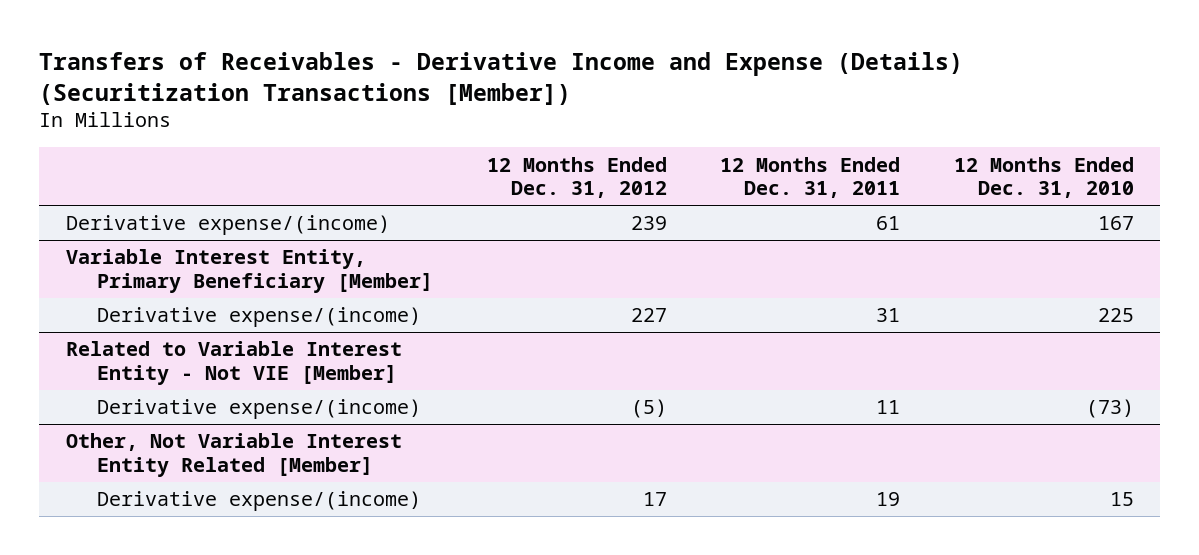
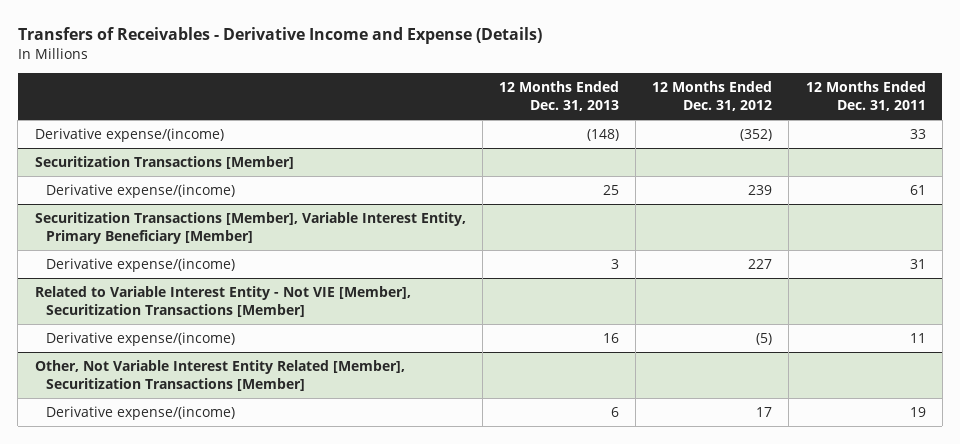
[38,51,963,105] Transfers of Receivables - Derivative Income and Expense (Details) (Securitization Transactions [Member]) -> [17,26,542,44] Transfers of Receivables - Derivative Income and Expense (Details)
[953,156,1134,199] 12 Months Ended Dec. 31, 2010 -> none
none -> [498,80,619,112] 12 Months Ended Dec. 31, 2013
none -> [34,127,224,142] Derivative expense/(income)
none -> [34,155,294,169] Securitization Transactions [Member]
[65,249,434,294] Variable Interest Entity, Primary Beneficiary [Member] -> [34,211,466,245] Securitization Transactions [Member], Variable Interest Entity, Primary Beneficiary [Member]
[65,341,402,386] Related to Variable Interest Entity - Not VIE [Member] -> [34,285,411,318] Related to Variable Interest Entity - Not VIE [Member], Securitization Transactions [Member]
[65,433,402,478] Other, Not Variable Interest Entity Related [Member] -> [34,359,405,392] Other, Not Variable Interest Entity Related [Member], Securitization Transactions [Member]

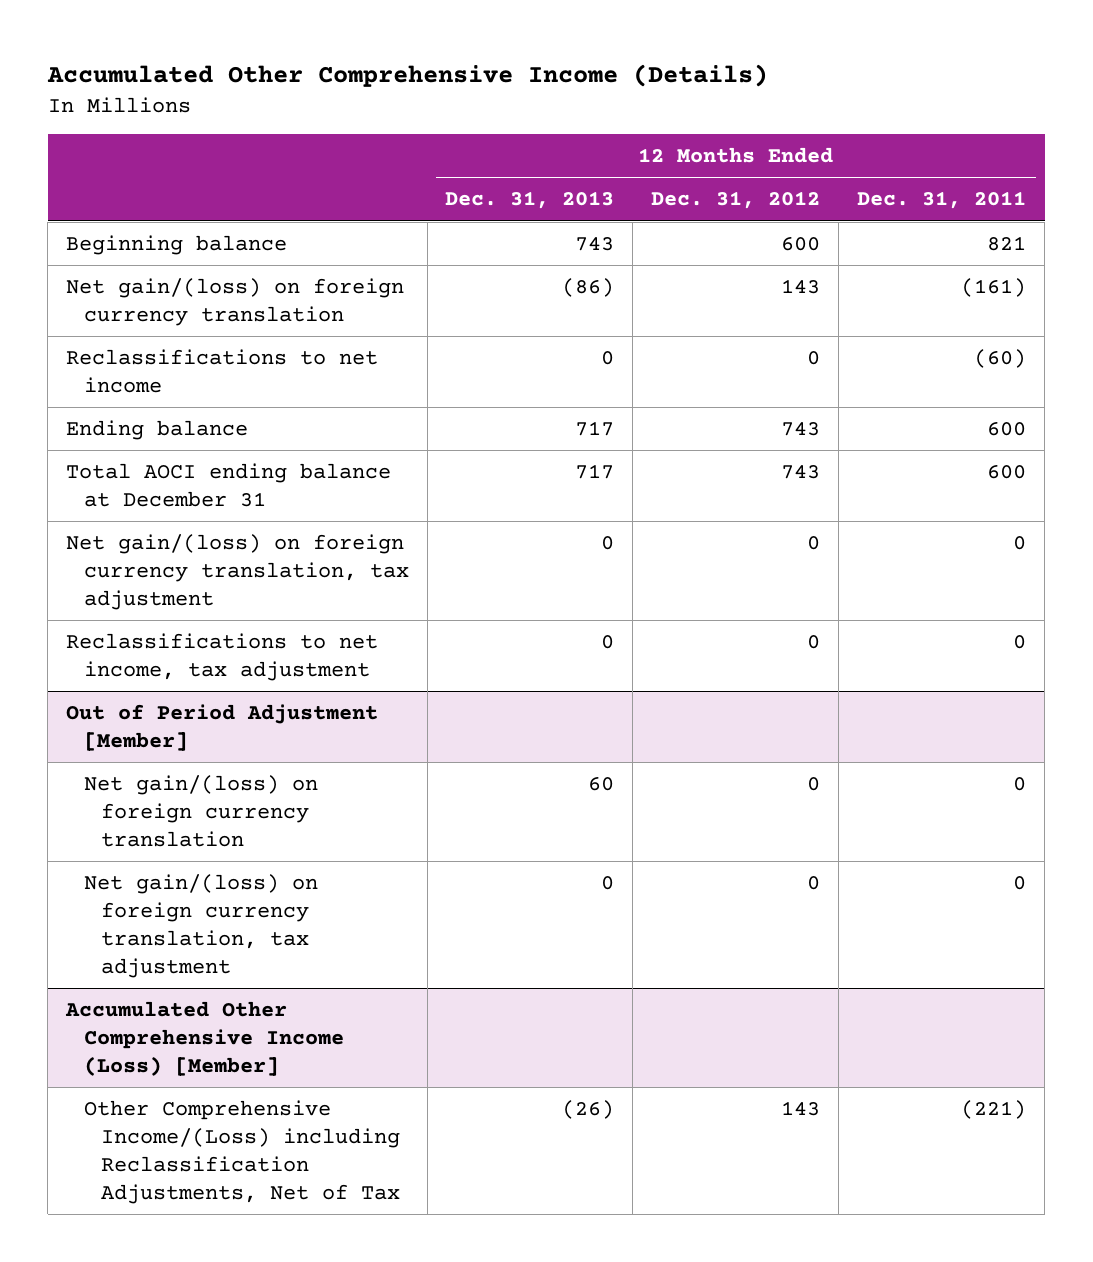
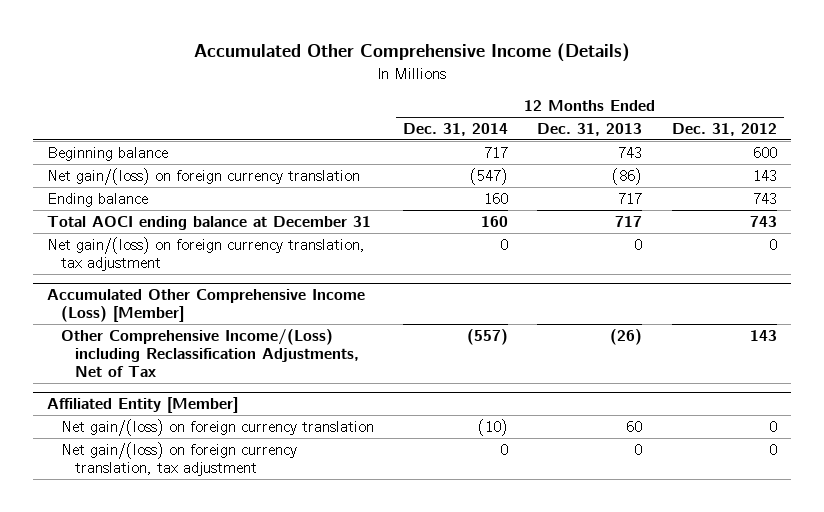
[857,191,1027,210] Dec. 31, 2011 -> none
none -> [403,122,509,136] Dec. 31, 2014
[66,349,379,394] Reclassifications to net income -> none
[66,633,379,682] Reclassifications to net income, tax adjustment -> none
[66,704,379,752] Out of Period Adjustment [Member] -> none
[83,775,318,847] Net gain/(loss) on foreign currency translation -> none
[83,874,318,978] Net gain/(loss) on foreign currency translation, tax adjustment -> none
none -> [47,396,239,413] Affiliated Entity [Member]
none -> [61,418,375,436] Net gain/(loss) on foreign currency translation
none -> [61,441,298,477] Net gain/(loss) on foreign currency translation, tax adjustment

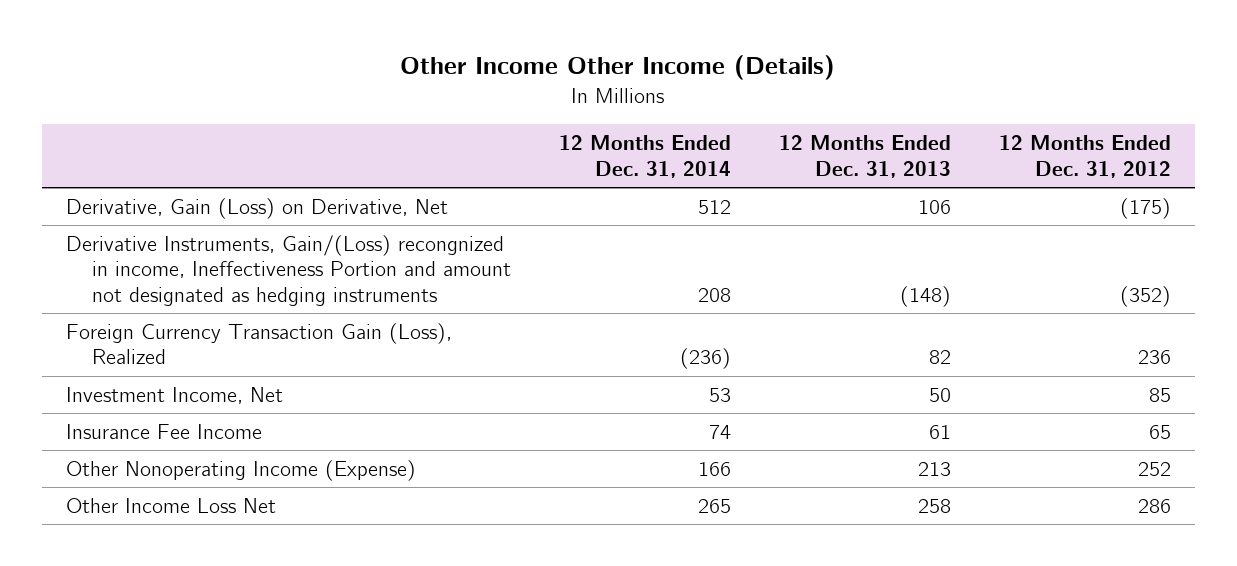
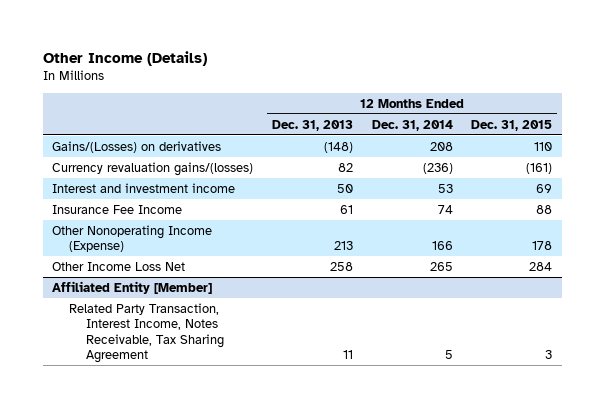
[400,55,836,81] Other Income Other Income (Details) -> [43,50,208,66] Other Income (Details)
[999,135,1172,178] 12 Months Ended Dec. 31, 2012 -> none
none -> [471,119,553,131] Dec. 31, 2015
[65,198,448,220] Derivative, Gain (Loss) on Derivative, Net -> none
[65,235,512,306] Derivative Instruments, Gain/(Loss) recongnized in income, Ineffectiveness Portion and amount not designated as hedging instruments -> [52,140,222,153] Gains/(Losses) on derivatives
[65,323,452,365] Foreign Currency Transaction Gain (Loss), Realized -> [52,161,254,176] Currency revaluation gains/(losses)
[65,387,283,405] Investment Income, Net -> [52,182,236,193] Interest and investment income
none -> [52,280,213,294] Affiliated Entity [Member]
none -> [69,302,224,364] Related Party Transaction, Interest Income, Notes Receivable, Tax Sharing Agreement

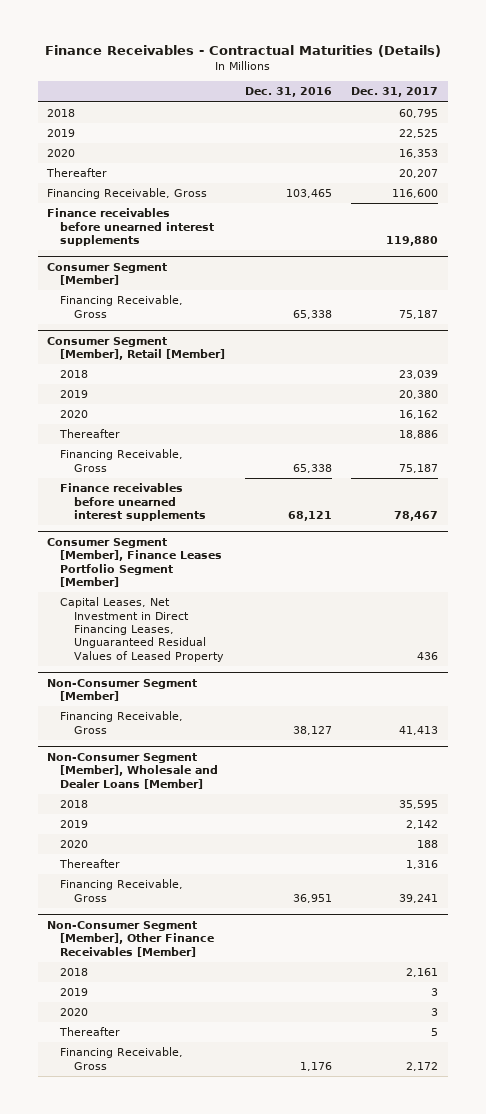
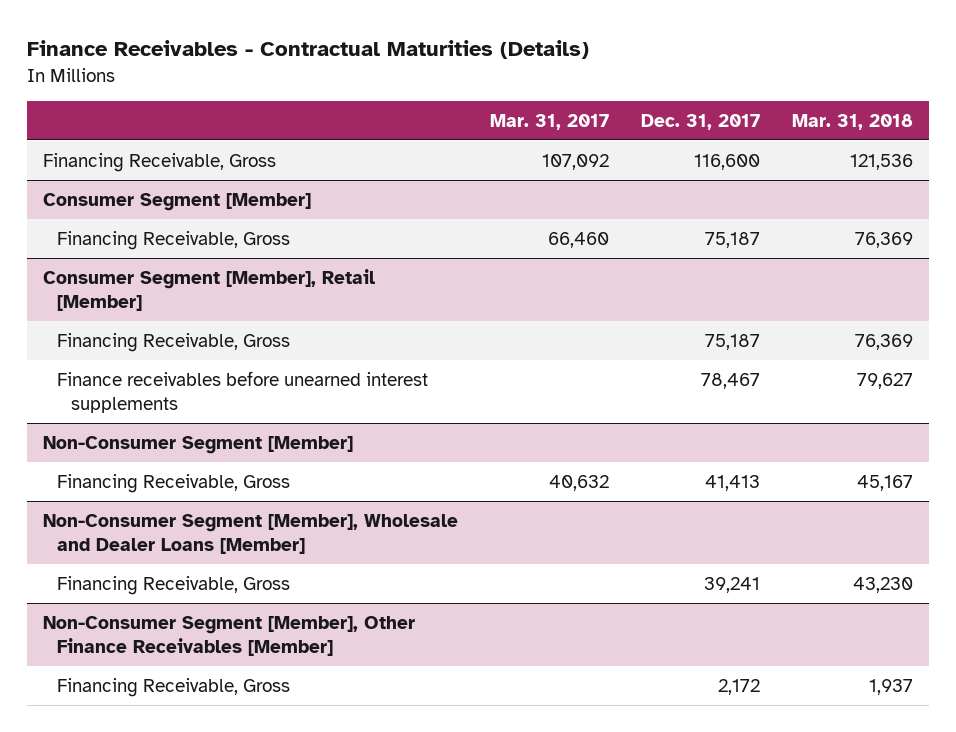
[244,87,332,98] Dec. 31, 2016 -> none
none -> [490,113,610,130] Mar. 31, 2017
none -> [792,113,914,130] Mar. 31, 2018
[47,109,76,118] 2018 -> none
[47,129,76,138] 2019 -> none
[47,149,76,158] 2020 -> none
[46,168,108,178] Thereafter -> none
[47,208,215,246] Finance receivables before unearned interest supplements -> none
[60,370,89,379] 2018 -> none
[60,390,89,399] 2019 -> none
[60,410,89,419] 2020 -> none
[59,429,121,439] Thereafter -> none
[47,537,223,587] Consumer Segment [Member], Finance Leases Portfolio Segment [Member] -> none
[60,597,224,662] Capital Leases, Net Investment in Direct Financing Leases, Unguaranteed Residual Values of Leased Property -> none
[60,800,89,809] 2018 -> none
[60,820,89,829] 2019 -> none
[60,840,89,849] 2020 -> none
[59,859,121,869] Thereafter -> none
[60,968,89,977] 2018 -> none
[60,988,89,997] 2019 -> none
[60,1008,89,1017] 2020 -> none
[59,1027,121,1037] Thereafter -> none

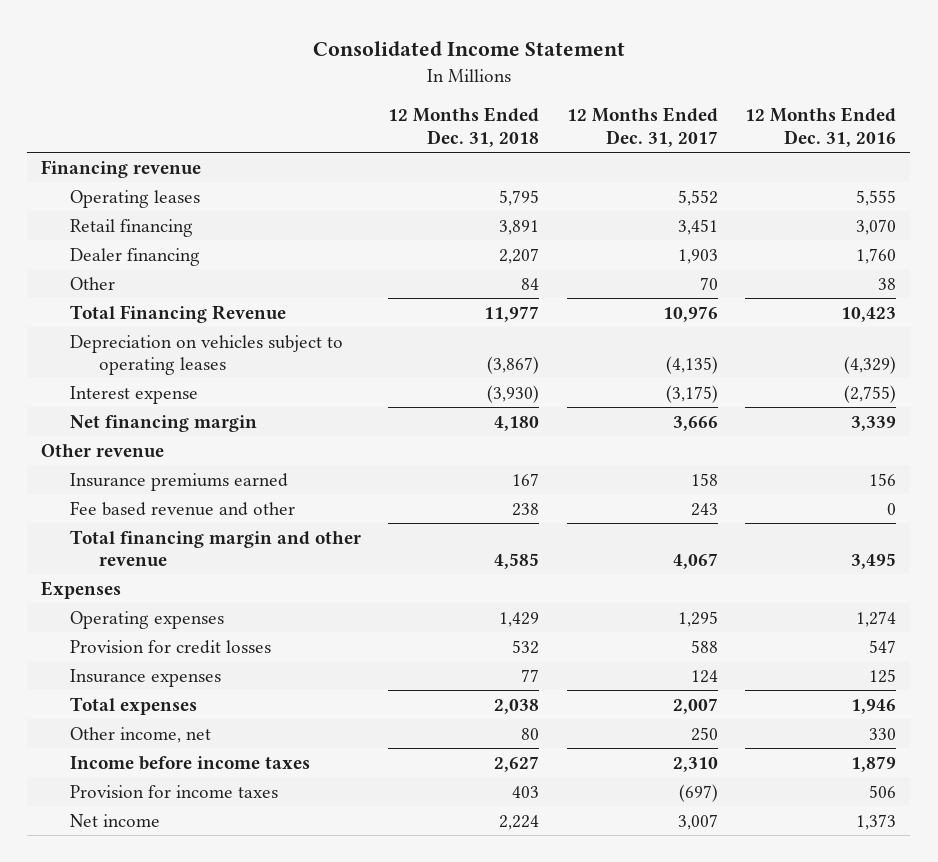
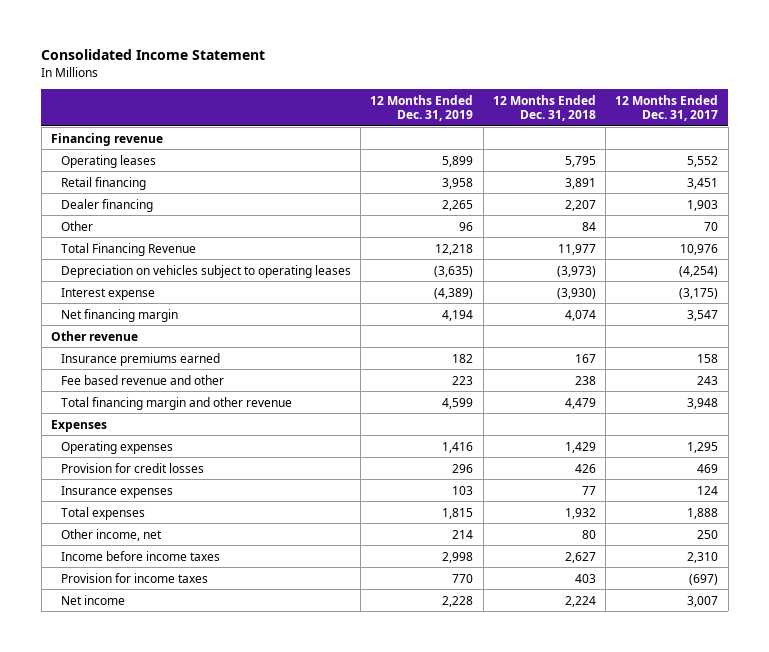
[745,107,897,147] 12 Months Ended Dec. 31, 2016 -> none
none -> [370,94,474,121] 12 Months Ended Dec. 31, 2019
[487,355,540,374] (3,867) -> [556,265,596,277] (3,973)
[665,355,718,374] (4,135) -> [679,265,719,277] (4,254)
[494,415,540,431] 4,180 -> [564,309,596,321] 4,074
[672,415,718,431] 3,666 -> [687,309,719,321] 3,547
[494,552,540,569] 4,585 -> [564,397,596,409] 4,479
[672,552,718,569] 4,067 -> [687,397,719,409] 3,948
[512,639,540,654] 532 -> [574,463,596,473] 426
[690,639,718,653] 588 -> [697,463,719,473] 469
[494,698,540,714] 2,038 -> [564,507,596,519] 1,932
[672,697,718,714] 2,007 -> [687,507,719,519] 1,888

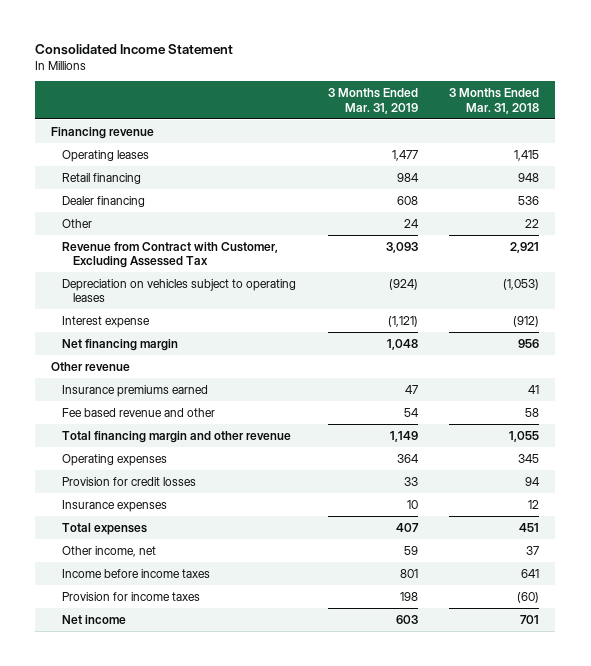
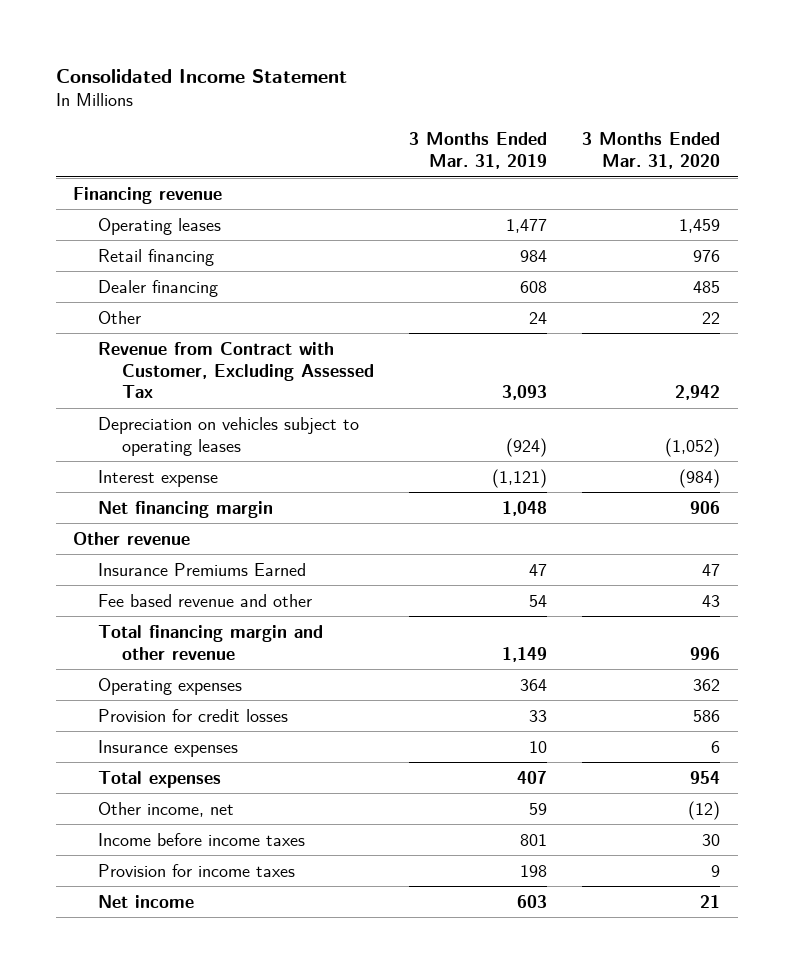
[449,88,540,114] 3 Months Ended Mar. 31, 2018 -> none
none -> [582,132,721,170] 3 Months Ended Mar. 31, 2020
[62,384,209,397] Insurance premiums earned -> [97,562,306,576] Insurance Premiums Earned

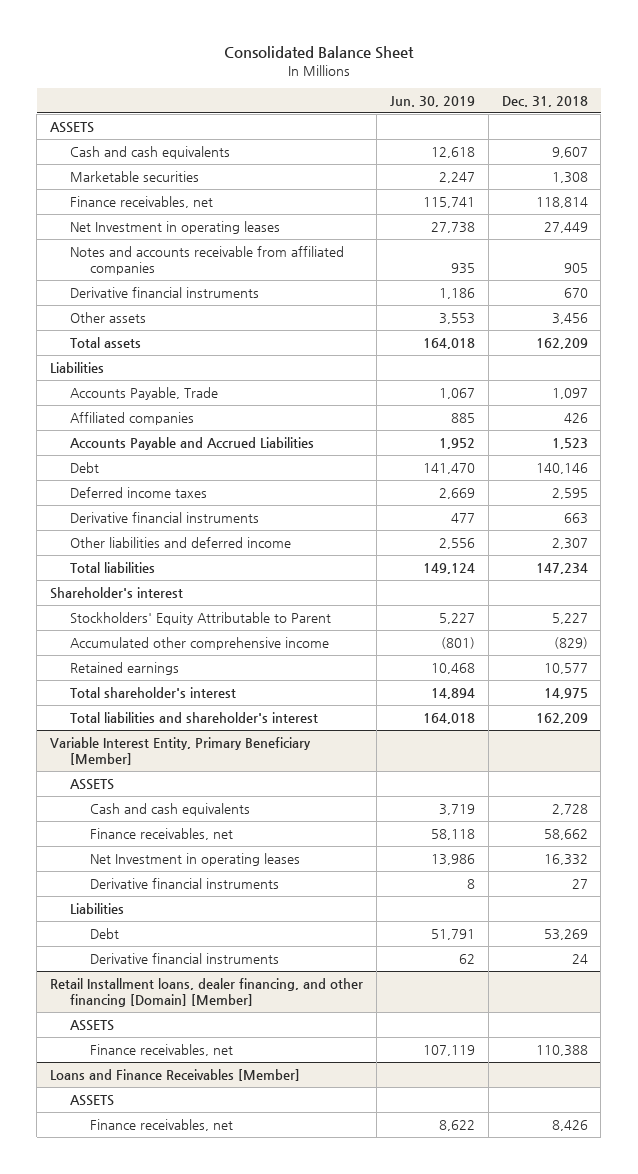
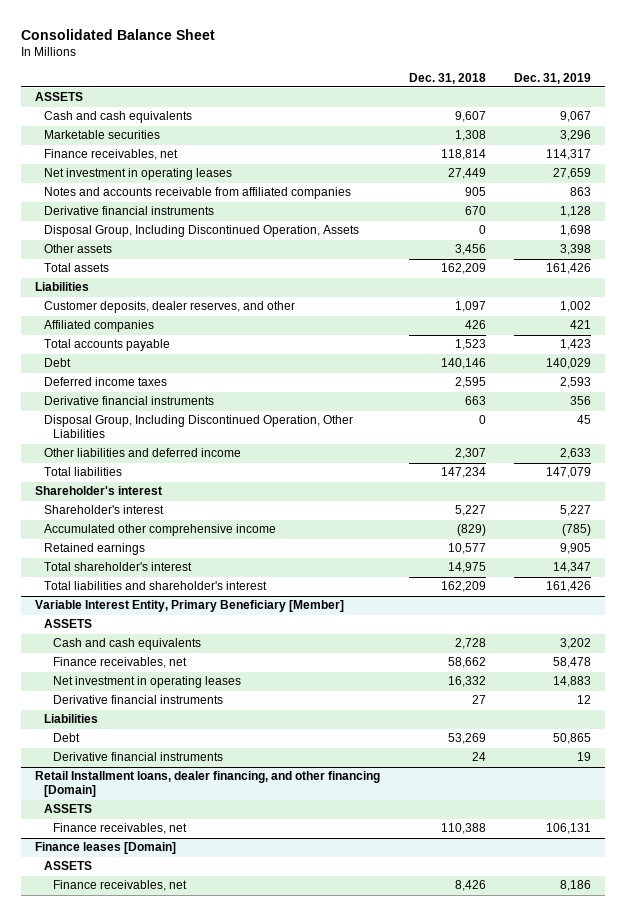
[389,95,475,107] Jun. 30, 2019 -> none
none -> [514,72,592,84] Dec. 31, 2019
[70,220,281,234] Net Investment in operating leases -> [44,168,233,181] Net investment in operating leases
none -> [44,225,360,238] Disposal Group, Including Discontinued Operation, Assets
[70,386,219,400] Accounts Payable, Trade -> [44,301,296,314] Customer deposits, dealer reserves, and other
[70,436,315,450] Accounts Payable and Accrued Liabilities -> [44,339,171,352] Total accounts payable
none -> [44,415,354,439] Disposal Group, Including Discontinued Operation, Other Liabilities
[70,611,332,625] Stockholders' Equity Attributable to Parent -> [44,505,165,515] Shareholder's interest
[89,852,300,866] Net Investment in operating leases -> [53,676,242,689] Net investment in operating leases
[50,977,364,1008] Retail Installment loans, dealer financing, and other financing [Domain] [Member] -> [35,771,381,798] Retail Installment loans, dealer financing, and other financing [Domain]
[50,1068,301,1081] Loans and Finance Receivables [Member] -> [35,842,177,855] Finance leases [Domain]

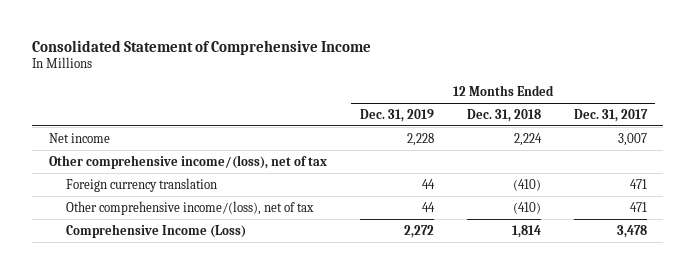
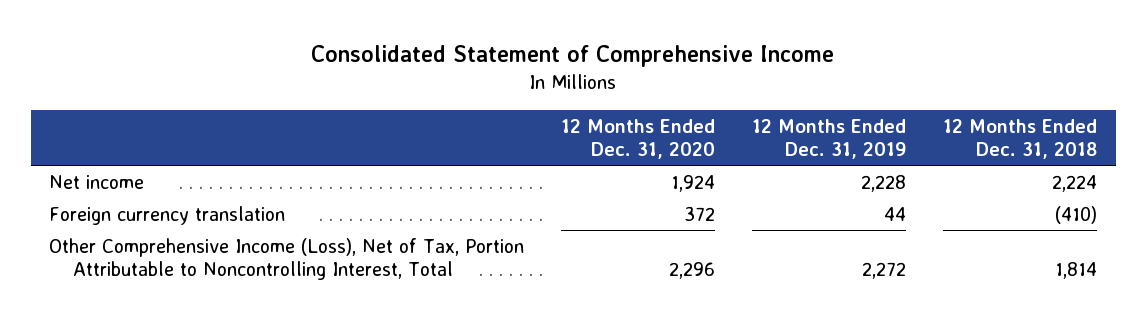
[573,108,648,122] Dec. 31, 2017 -> none
none -> [561,118,716,159] 12 Months Ended Dec. 31, 2020
[48,154,327,169] Other comprehensive income/(loss), net of tax -> none
[66,200,315,215] Other comprehensive income/(loss), net of tax -> none
[66,223,247,238] Comprehensive Income (Loss) -> [49,237,525,281] Other Comprehensive Income (Loss), Net of Tax, Portion Attributable to Noncontrolling Interest, Total

